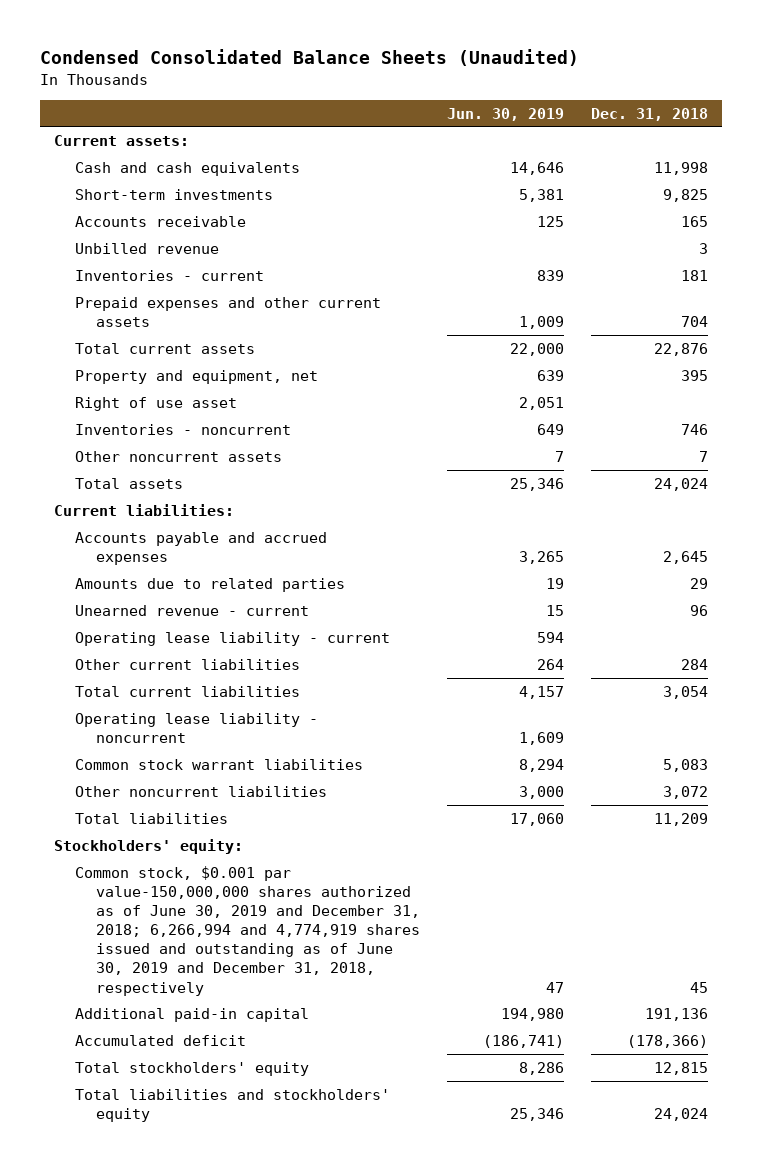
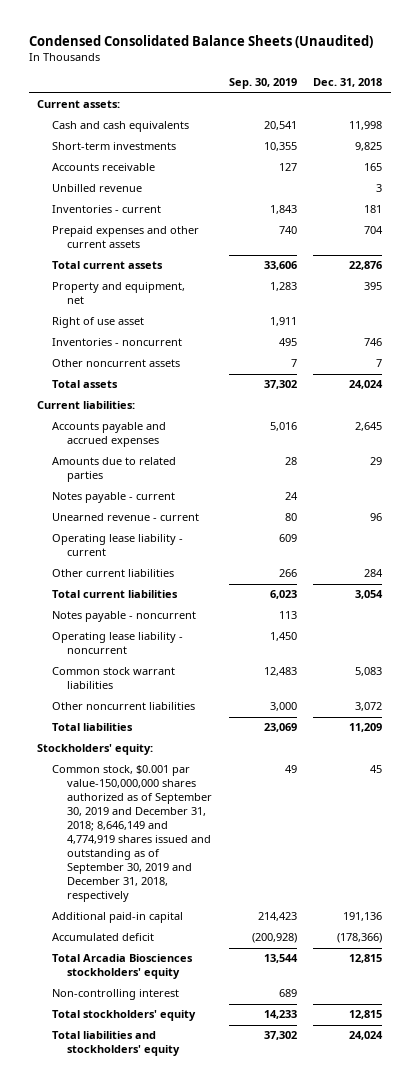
[447,107,565,121] Jun. 30, 2019 -> none
none -> [228,78,297,90] Sep. 30, 2019
none -> [51,492,175,504] Notes payable - current
none -> [51,611,196,623] Notes payable - noncurrent
[74,865,420,996] Common stock, $0.001 par value-150,000,000 shares authorized as of June 30, 2019 and December 31, 2018; 6,266,994 and 4,774,919 shares issued and outstanding as of June 30, 2019 and December 31, 2018, respectively -> [51,765,212,903] Common stock, $0.001 par value-150,000,000 shares authorized as of September 30, 2019 and December 31, 2018; 8,646,149 and 4,774,919 shares issued and outstanding as of September 30, 2019 and December 31, 2018, respectively
none -> [51,954,193,980] Total Arcadia Biosciences stockholders' equity
none -> [51,989,179,1001] Non-controlling interest

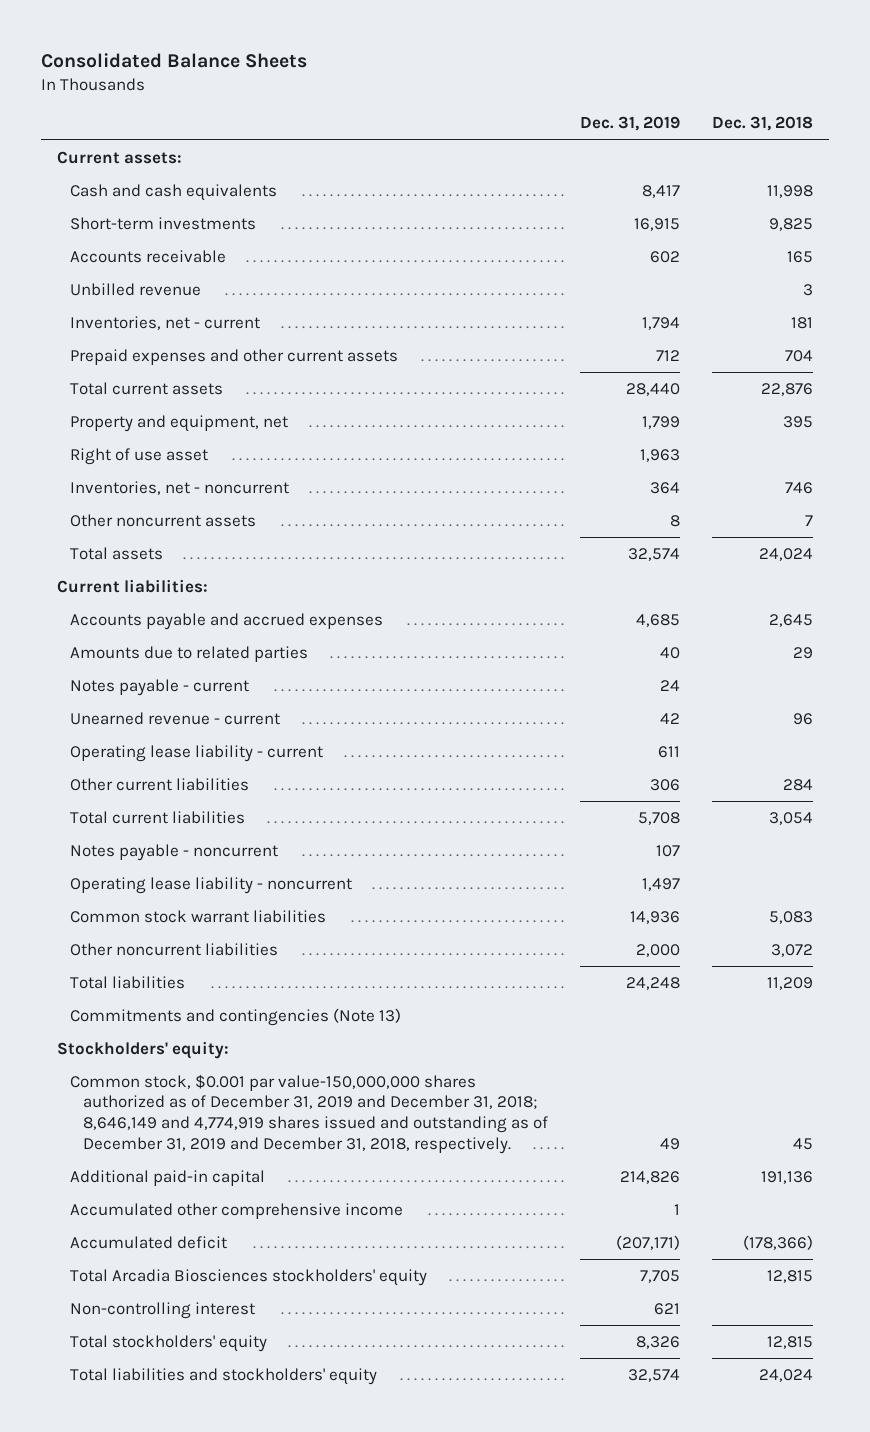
[28,34,373,48] Condensed Consolidated Balance Sheets (Unaudited) -> [40,52,307,68] Consolidated Balance Sheets
[228,78,297,90] Sep. 30, 2019 -> none
none -> [579,116,680,132] Dec. 31, 2019
[51,205,161,214] Inventories - current -> [69,315,260,330] Inventories, net - current
[51,338,182,347] Inventories - noncurrent -> [69,480,289,495] Inventories, net - noncurrent
none -> [69,1007,401,1026] Commitments and contingencies (Note 13)
[51,765,212,903] Common stock, $0.001 par value-150,000,000 shares authorized as of September 30, 2019 and December 31, 2018; 8,646,149 and 4,774,919 shares issued and outstanding as of September 30, 2019 and December 31, 2018, respectively -> [69,1073,548,1154] Common stock, $0.001 par value-150,000,000 shares authorized as of December 31, 2019 and December 31, 2018; 8,646,149 and 4,774,919 shares issued and outstanding as of December 31, 2019 and December 31, 2018, respectively.
none -> [69,1202,403,1219] Accumulated other comprehensive income

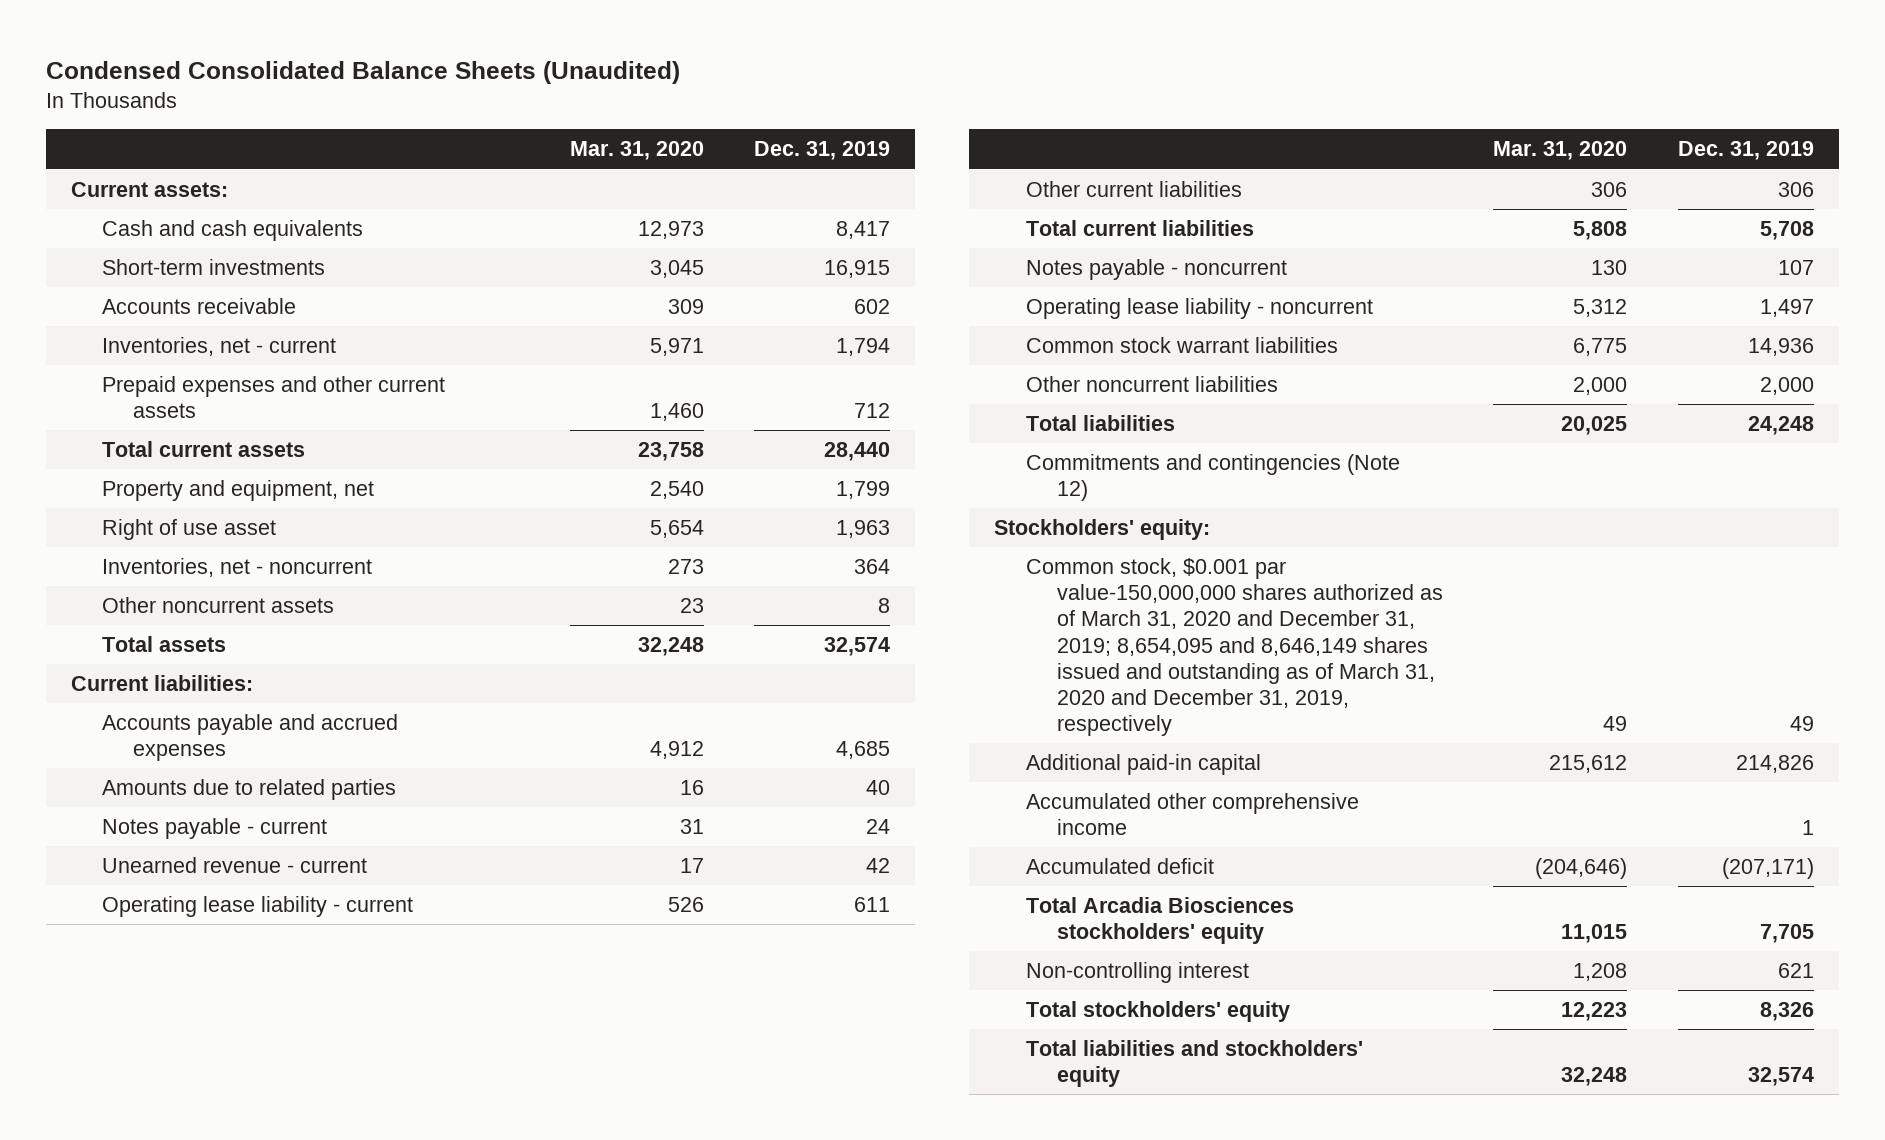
[40,52,307,68] Consolidated Balance Sheets -> [45,60,680,84] Condensed Consolidated Balance Sheets (Unaudited)
[711,116,813,132] Dec. 31, 2018 -> none
none -> [569,141,704,161] Mar. 31, 2020
[69,282,201,296] Unbilled revenue -> none
[69,1007,401,1026] Commitments and contingencies (Note 13) -> [1025,453,1400,502] Commitments and contingencies (Note 12)
[69,1073,548,1154] Common stock, $0.001 par value-150,000,000 shares authorized as of December 31, 2019 and December 31, 2018; 8,646,149 and 4,774,919 shares issued and outstanding as of December 31, 2019 and December 31, 2018, respectively. -> [1025,557,1443,737] Common stock, $0.001 par value-150,000,000 shares authorized as of March 31, 2020 and December 31, 2019; 8,654,095 and 8,646,149 shares issued and outstanding as of March 31, 2020 and December 31, 2019, respectively

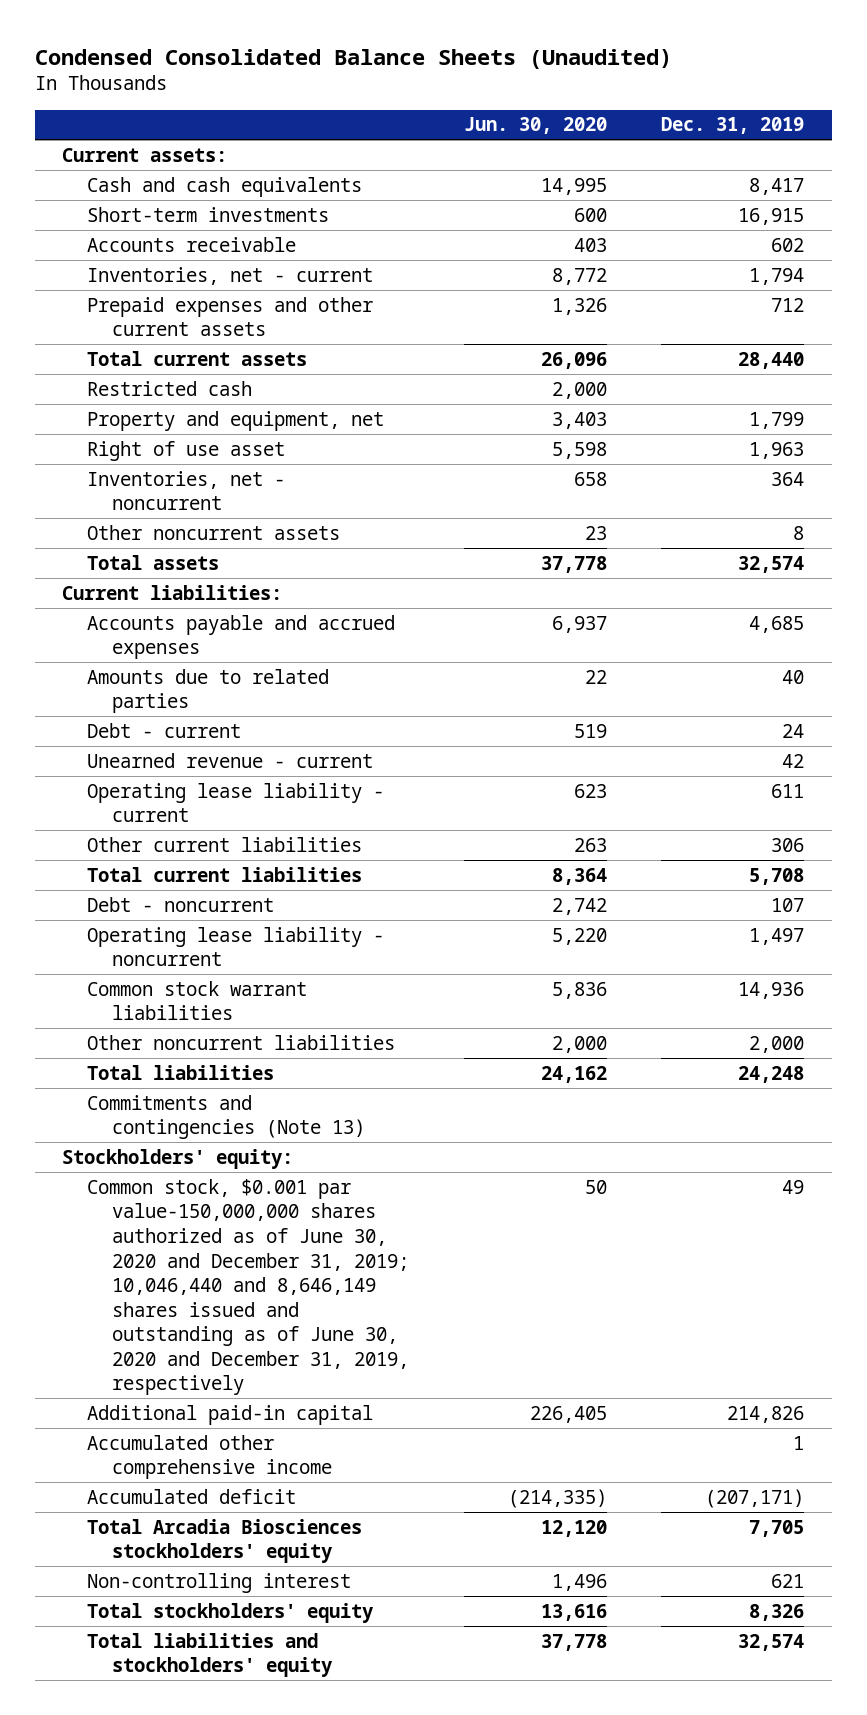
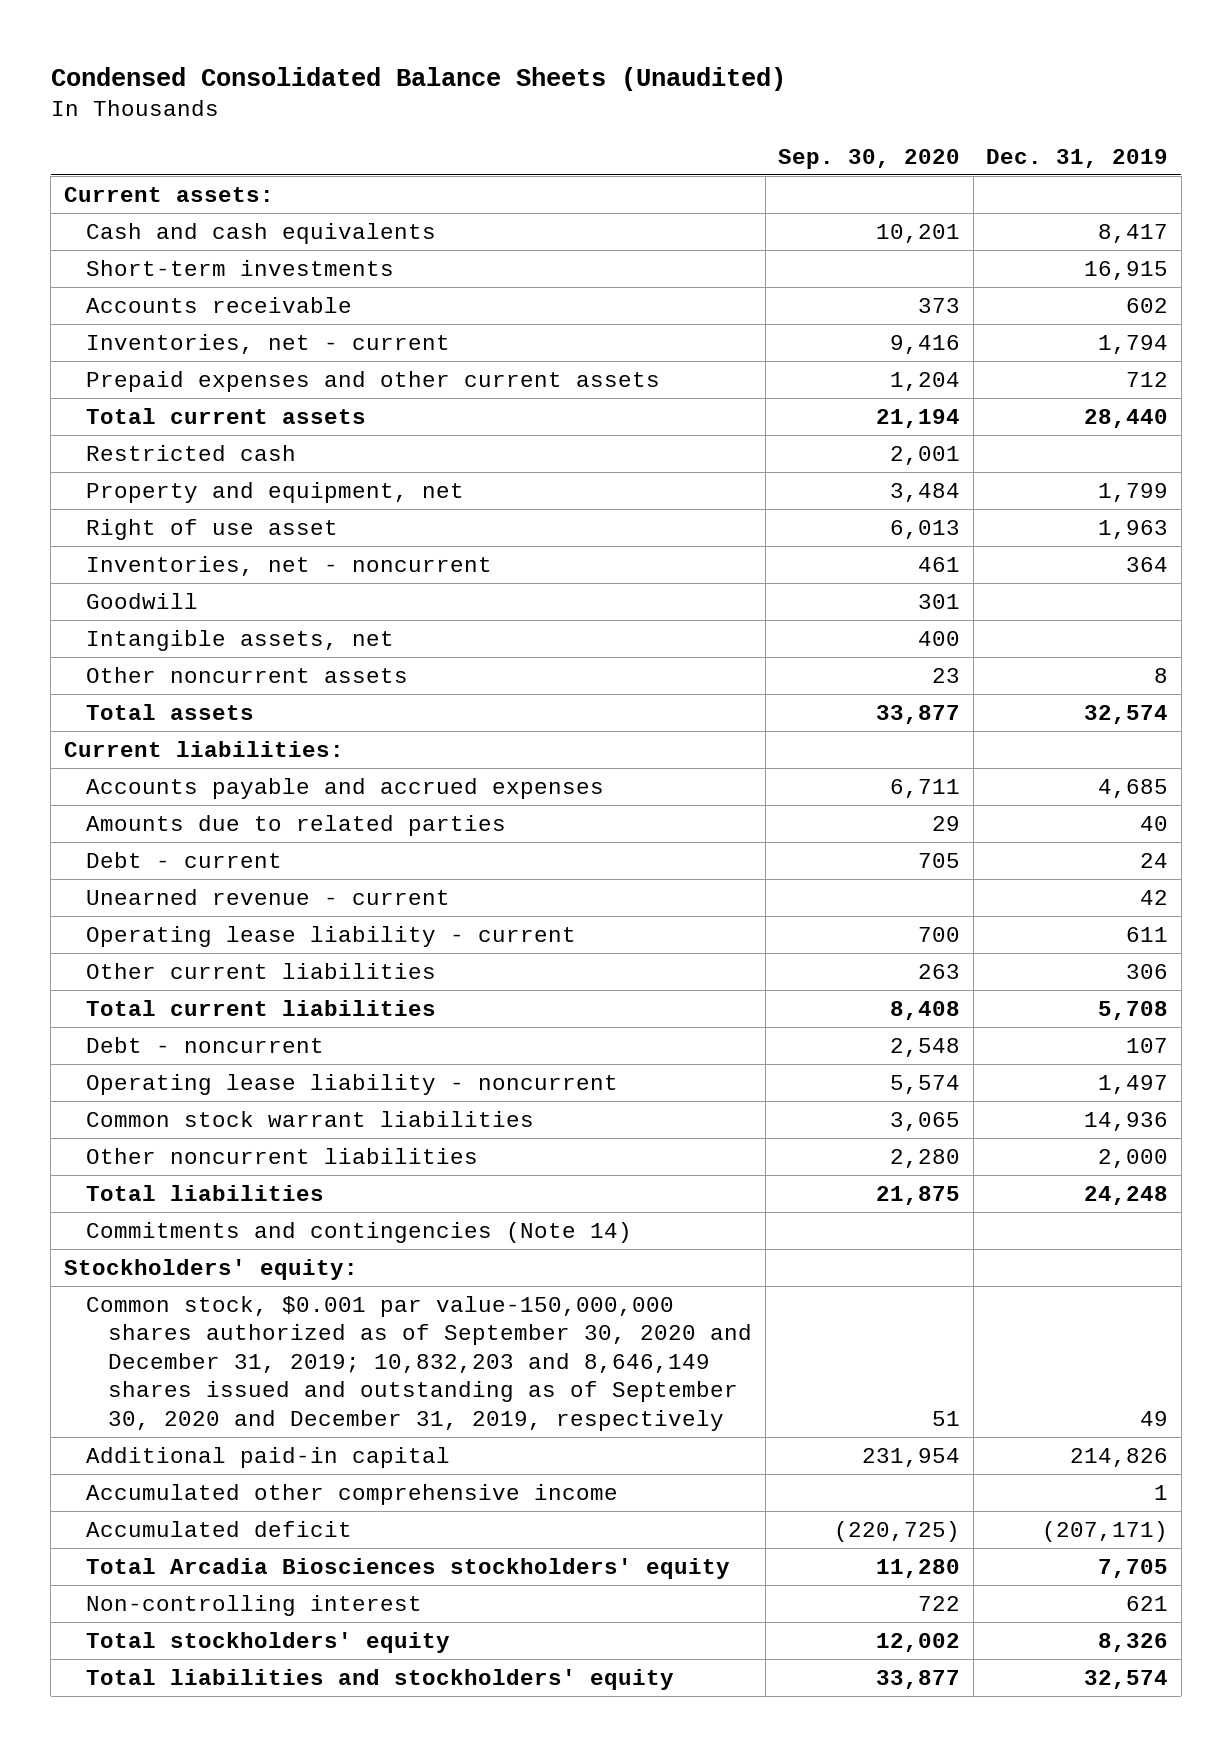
[463,117,607,135] Jun. 30, 2020 -> none
none -> [778,148,961,169] Sep. 30, 2020
none -> [86,592,199,609] Goodwill
none -> [86,629,395,651] Intangible assets, net
[87,1094,365,1140] Commitments and contingencies (Note 13) -> [86,1221,633,1243] Commitments and contingencies (Note 14)
[87,1178,409,1396] Common stock, $0.001 par value-150,000,000 shares authorized as of June 30, 2020 and December 31, 2019; 10,046,440 and 8,646,149 shares issued and outstanding as of June 30, 2020 and December 31, 2019, respectively -> [86,1295,753,1431] Common stock, $0.001 par value-150,000,000 shares authorized as of September 30, 2020 and December 31, 2019; 10,832,203 and 8,646,149 shares issued and outstanding as of September 30, 2020 and December 31, 2019, respectively

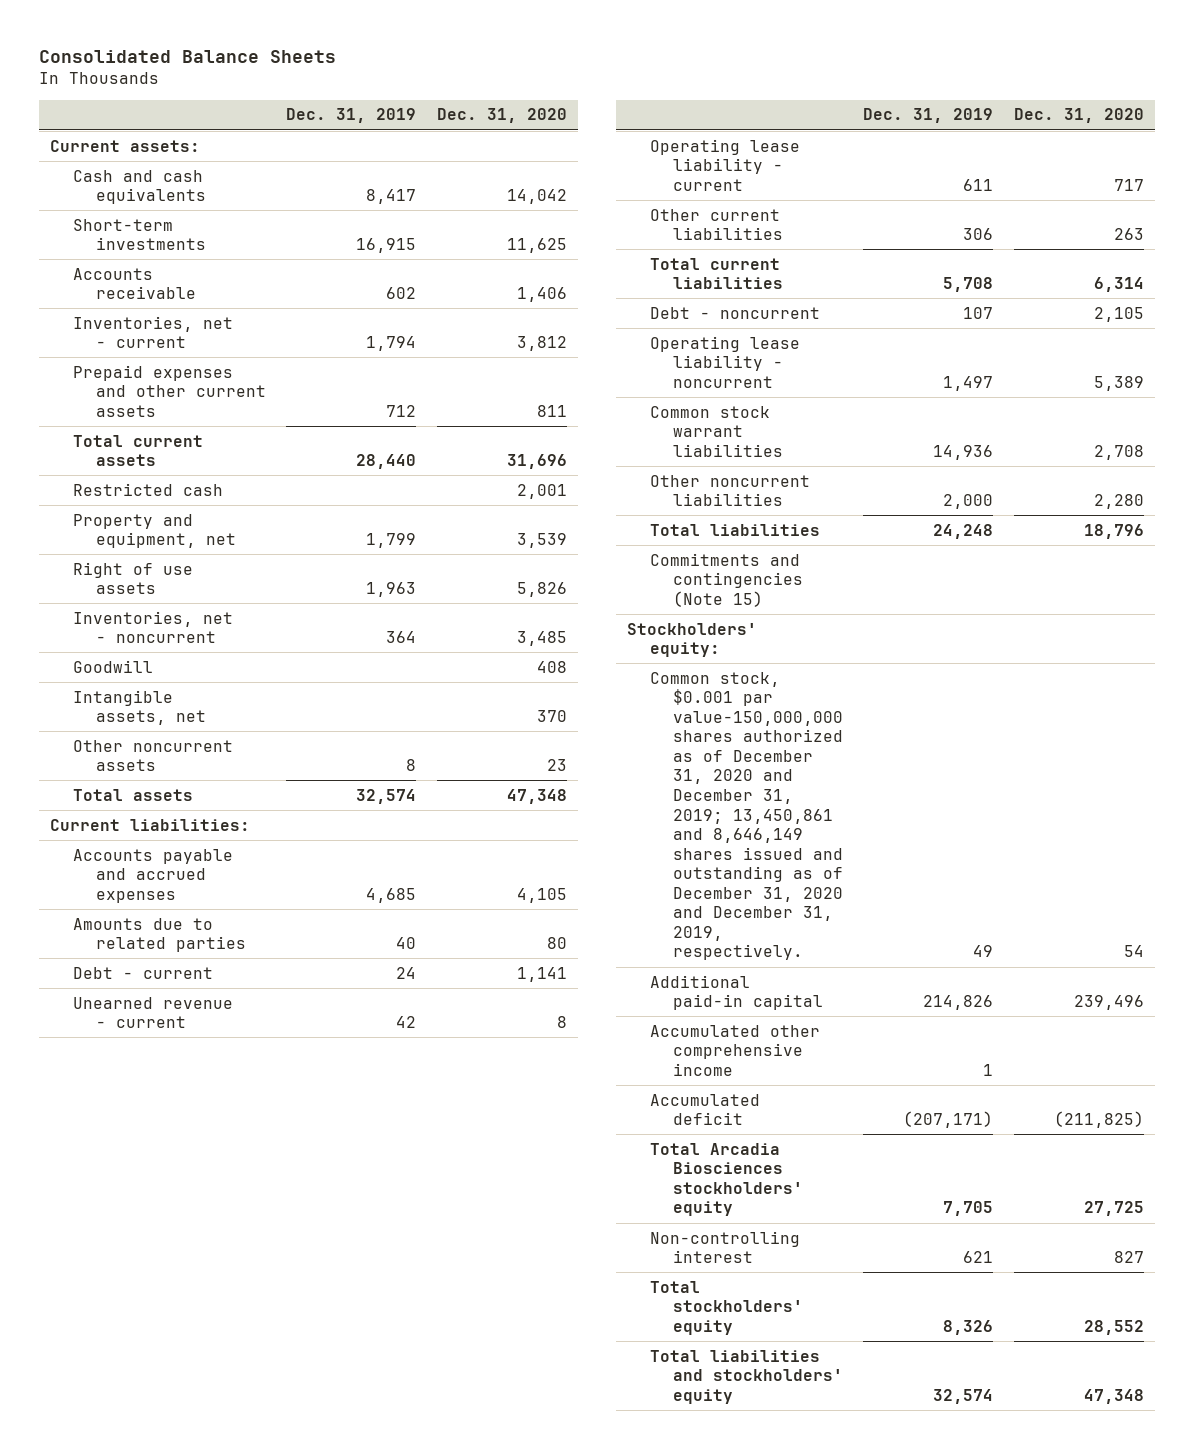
[50,66,786,91] Condensed Consolidated Balance Sheets (Unaudited) -> [39,50,337,64] Consolidated Balance Sheets
[778,148,961,169] Sep. 30, 2020 -> none
none -> [437,108,568,124] Dec. 31, 2020
[86,518,339,540] Right of use asset -> [72,561,193,595] Right of use assets
[86,1221,633,1243] Commitments and contingencies (Note 14) -> [649,552,803,607] Commitments and contingencies (Note 15)
[86,1295,753,1431] Common stock, $0.001 par value-150,000,000 shares authorized as of September 30, 2020 and December 31, 2019; 10,832,203 and 8,646,149 shares issued and outstanding as of September 30, 2020 and December 31, 2019, respectively -> [649,671,843,961] Common stock, $0.001 par value-150,000,000 shares authorized as of December 31, 2020 and December 31, 2019; 13,450,861 and 8,646,149 shares issued and outstanding as of December 31, 2020 and December 31, 2019, respectively.

